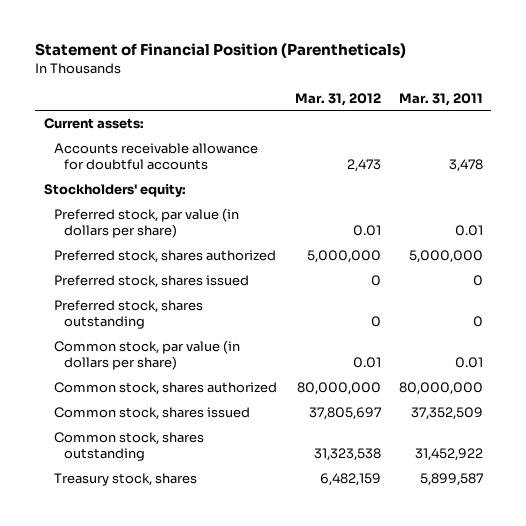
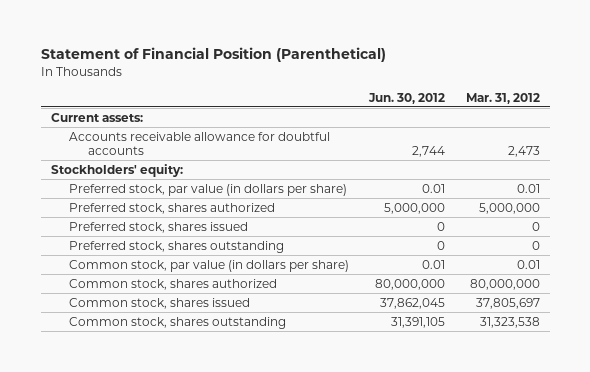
[34,43,406,59] Statement of Financial Position (Parentheticals) -> [40,47,386,63] Statement of Financial Position (Parenthetical)
[398,92,483,106] Mar. 31, 2011 -> none
none -> [368,92,446,104] Jun. 30, 2012
[54,473,198,487] Treasury stock, shares -> none

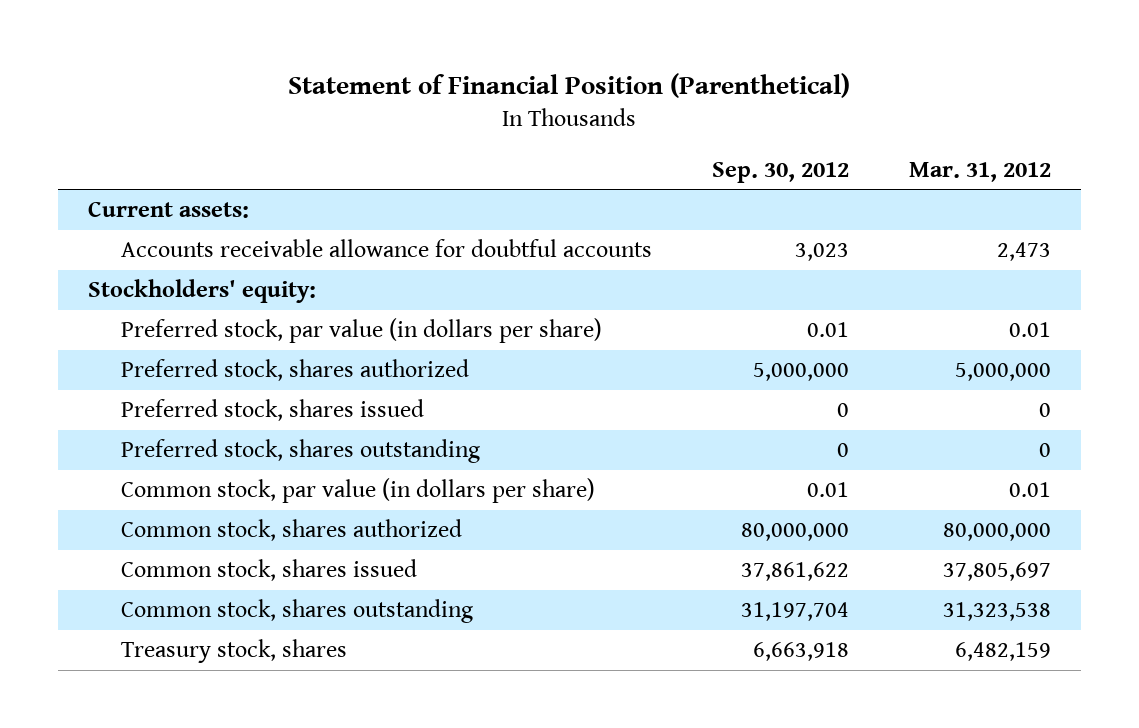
[368,92,446,104] Jun. 30, 2012 -> none
none -> [712,161,850,183] Sep. 30, 2012
none -> [121,639,348,664] Treasury stock, shares

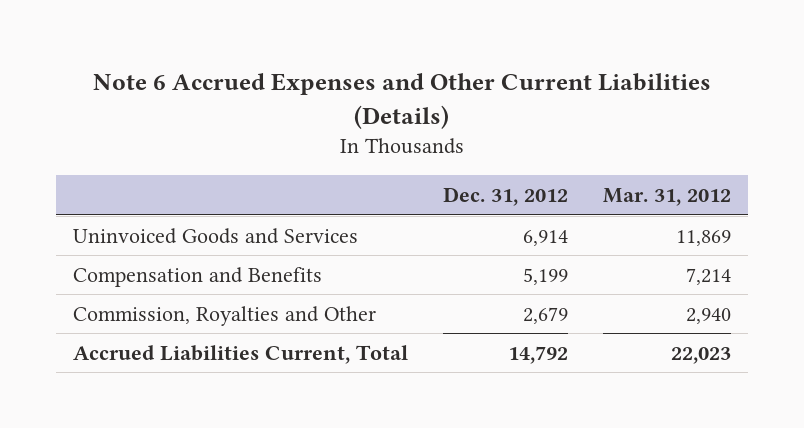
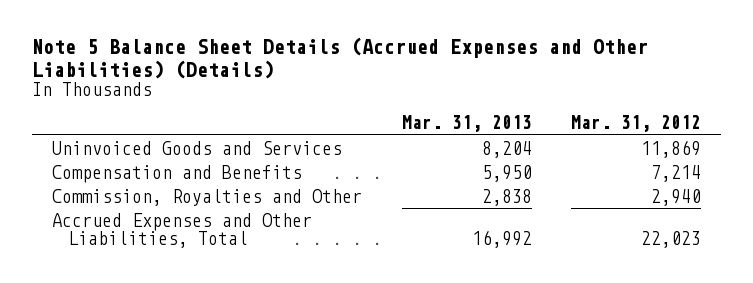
[92,72,711,129] Note 6 Accrued Expenses and Other Current Liabilities (Details) -> [31,37,648,79] Note 5 Balance Sheet Details (Accrued Expenses and Other Liabilities) (Details)
[442,187,568,207] Dec. 31, 2012 -> none
none -> [401,115,532,133] Mar. 31, 2013
[73,344,409,364] Accrued Liabilities Current, Total -> [51,212,312,249] Accrued Expenses and Other Liabilities, Total

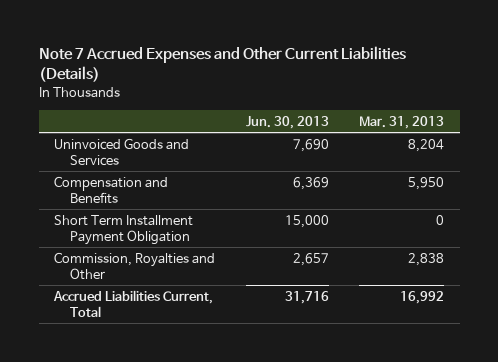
[31,37,648,79] Note 5 Balance Sheet Details (Accrued Expenses and Other Liabilities) (Details) -> [38,45,406,83] Note 7 Accrued Expenses and Other Current Liabilities (Details)
[571,115,702,133] Mar. 31, 2012 -> none
none -> [245,115,329,129] Jun. 30, 2013
none -> [53,214,193,245] Short Term Installment Payment Obligation
[51,212,312,249] Accrued Expenses and Other Liabilities, Total -> [52,289,213,317] Accrued Liabilities Current, Total

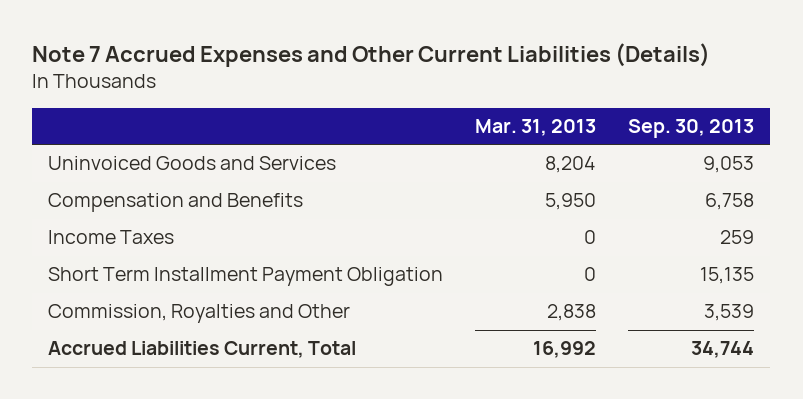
[245,115,329,129] Jun. 30, 2013 -> none
none -> [628,119,755,139] Sep. 30, 2013
none -> [48,230,175,245] Income Taxes

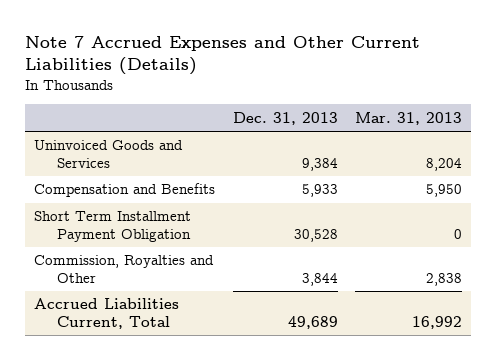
[628,119,755,139] Sep. 30, 2013 -> none
none -> [232,111,338,125] Dec. 31, 2013
[48,230,175,245] Income Taxes -> none

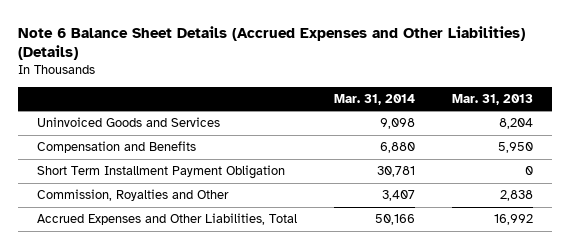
[25,35,421,76] Note 7 Accrued Expenses and Other Current Liabilities (Details) -> [18,25,526,61] Note 6 Balance Sheet Details (Accrued Expenses and Other Liabilities) (Details)
[232,111,338,125] Dec. 31, 2013 -> none
none -> [333,93,415,105] Mar. 31, 2014
[34,298,180,329] Accrued Liabilities Current, Total -> [36,213,297,226] Accrued Expenses and Other Liabilities, Total

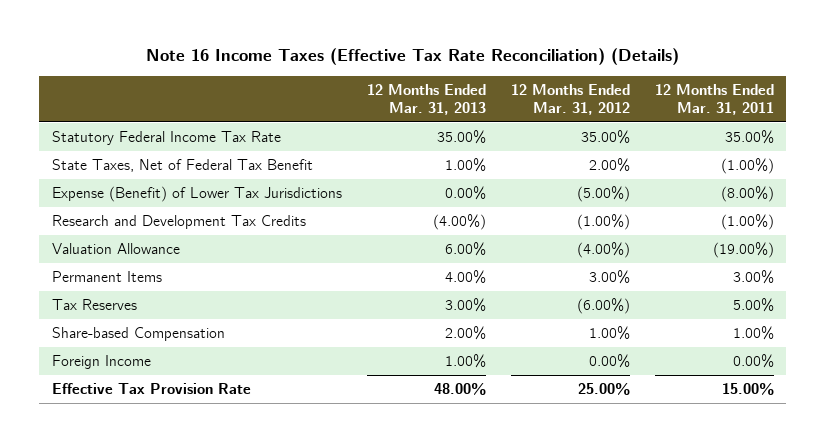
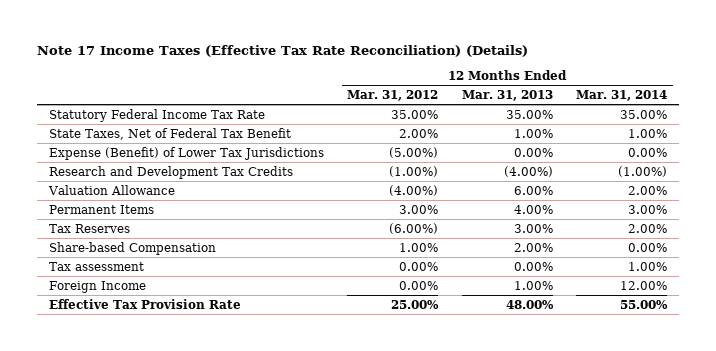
[145,48,679,66] Note 16 Income Taxes (Effective Tax Rate Reconciliation) (Details) -> [37,45,529,58] Note 17 Income Taxes (Effective Tax Rate Reconciliation) (Details)
[654,83,774,115] 12 Months Ended Mar. 31, 2011 -> none
none -> [575,90,667,102] Mar. 31, 2014
none -> [49,261,145,271] Tax assessment

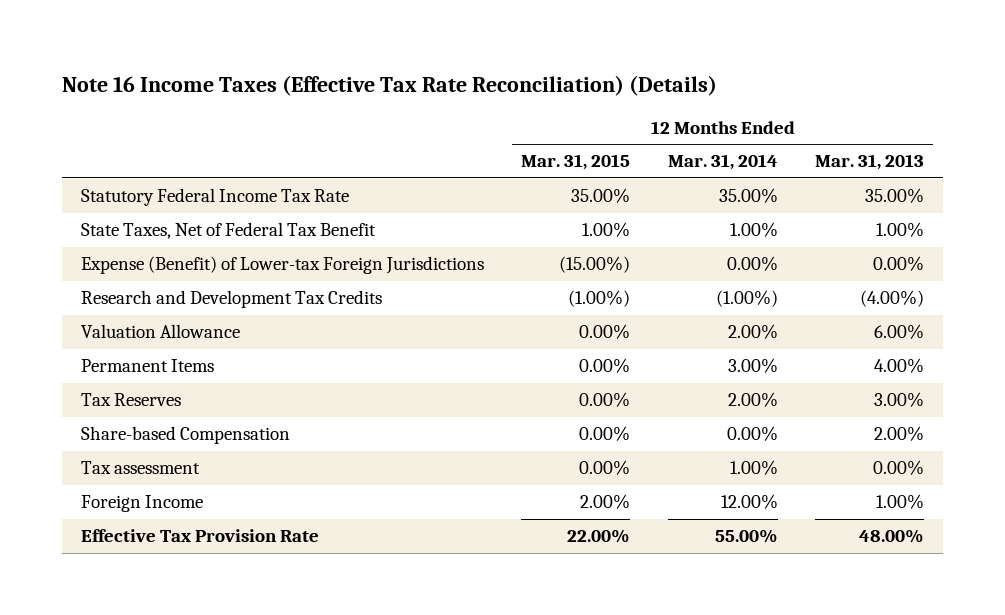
[37,45,529,58] Note 17 Income Taxes (Effective Tax Rate Reconciliation) (Details) -> [62,74,718,96] Note 16 Income Taxes (Effective Tax Rate Reconciliation) (Details)
[347,90,439,102] Mar. 31, 2012 -> none
none -> [521,154,631,171] Mar. 31, 2015
[49,146,325,160] Expense (Benefit) of Lower Tax Jurisdictions -> [80,256,484,275] Expense (Benefit) of Lower-tax Foreign Jurisdictions

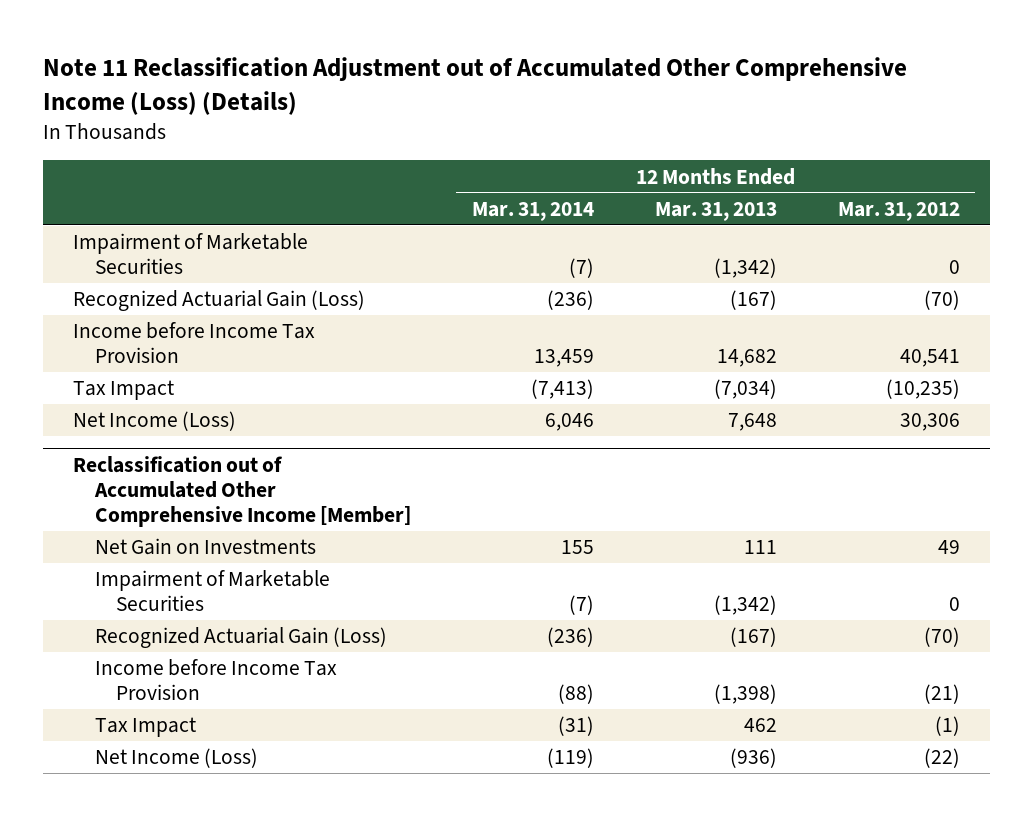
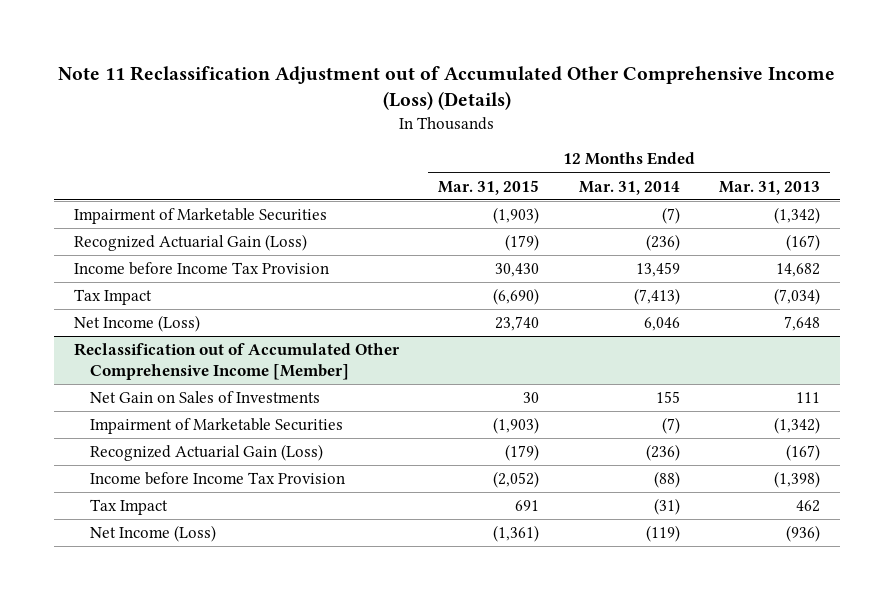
[837,201,960,221] Mar. 31, 2012 -> none
none -> [438,179,540,195] Mar. 31, 2015
[94,538,316,556] Net Gain on Investments -> [89,391,320,404] Net Gain on Sales of Investments

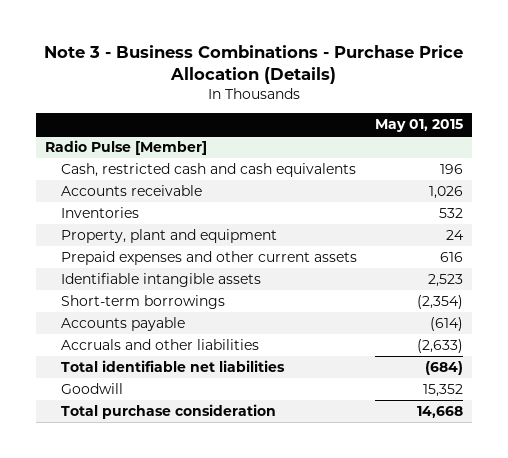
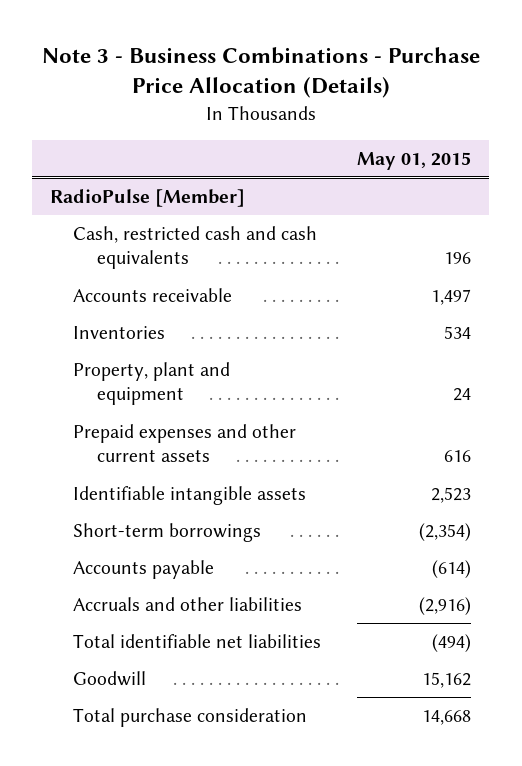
[45,140,208,156] Radio Pulse [Member] -> [50,189,246,208] RadioPulse [Member]
[429,186,464,200] 1,026 -> [431,289,472,306] 1,497
[439,208,464,219] 532 -> [444,326,472,340] 534
[417,339,464,354] (2,633) -> [419,597,472,616] (2,916)
[425,361,464,376] (684) -> [432,634,472,653] (494)
[423,384,464,398] 15,352 -> [422,672,472,689] 15,162

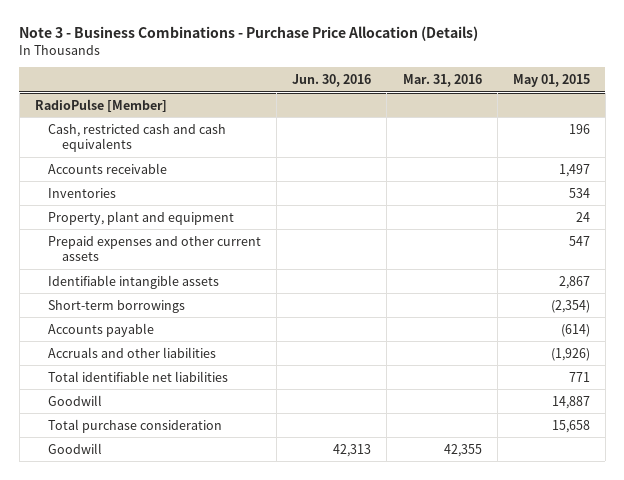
none -> [292,73,372,87] Jun. 30, 2016
none -> [402,73,482,87] Mar. 31, 2016
[444,450,472,463] 616 -> [568,235,590,246] 547
[431,487,472,504] 2,523 -> [558,275,590,289] 2,867
[419,597,472,616] (2,916) -> [550,347,590,361] (1,926)
[432,634,472,653] (494) -> [568,371,590,382] 771
[422,672,472,689] 15,162 -> [551,395,590,409] 14,887
[422,710,472,726] 14,668 -> [551,419,590,433] 15,658
none -> [48,442,103,454] Goodwill

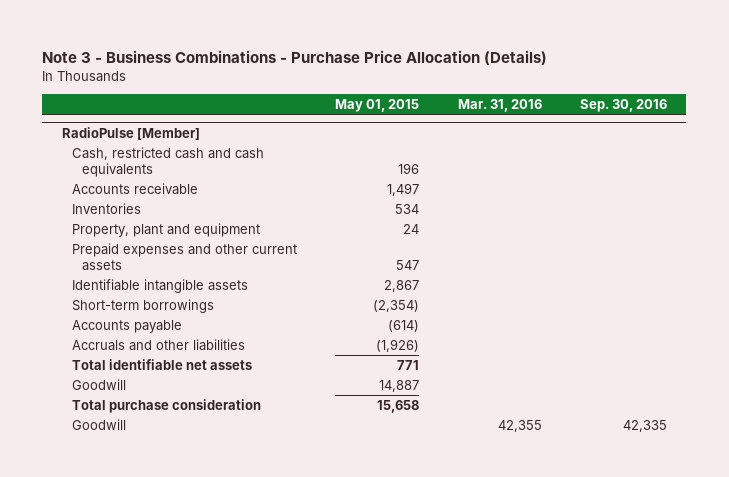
[292,73,372,87] Jun. 30, 2016 -> none
none -> [579,98,667,112] Sep. 30, 2016
[48,370,229,382] Total identifiable net liabilities -> [71,359,252,371] Total identifiable net assets

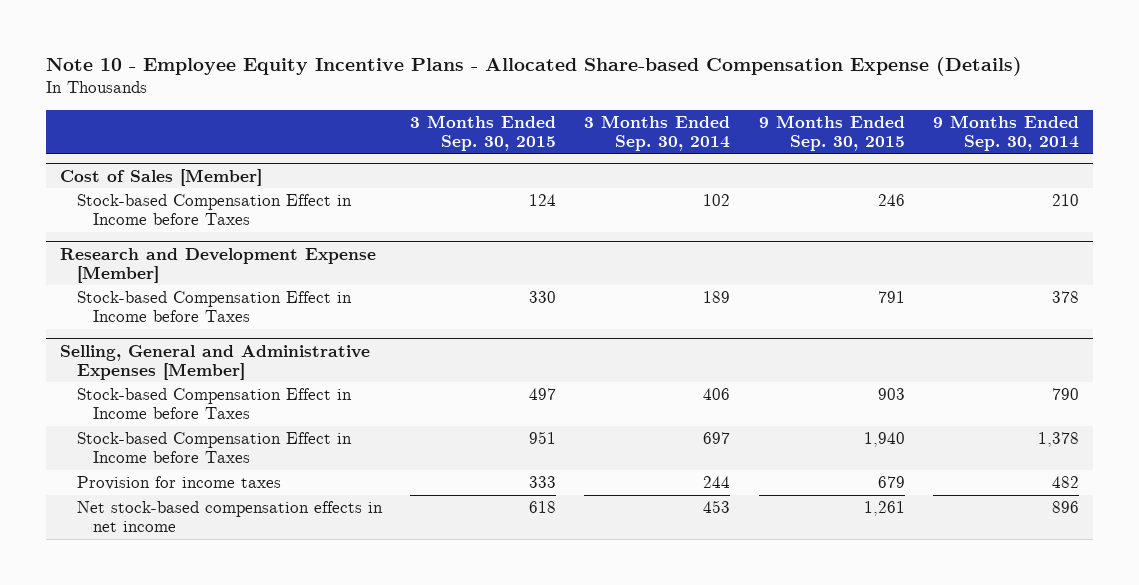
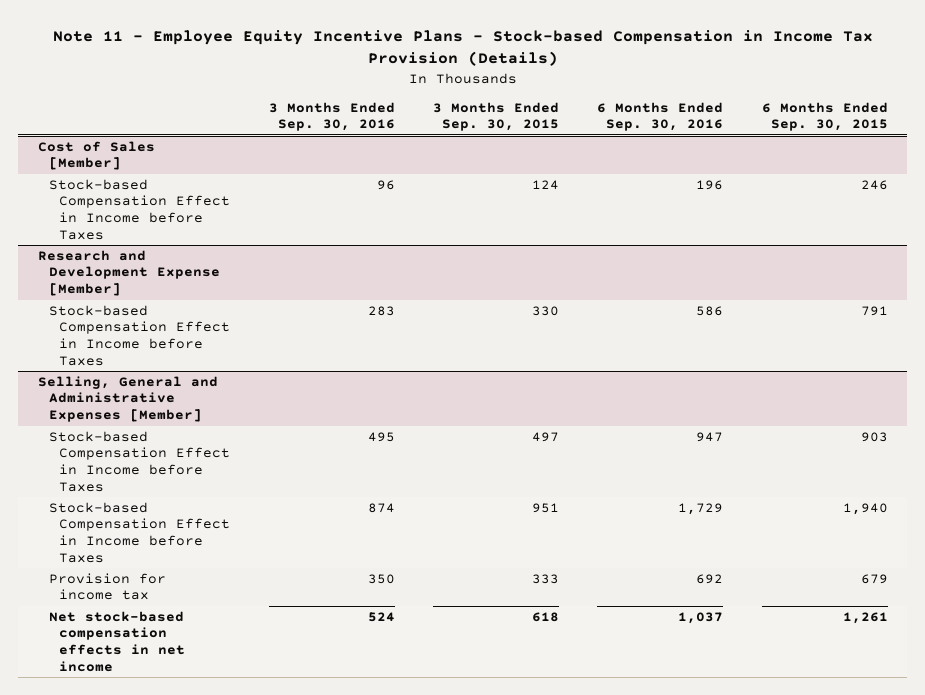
[46,57,1023,77] Note 10 - Employee Equity Incentive Plans - Allocated Share-based Compensation Expense (Details) -> [52,29,873,67] Note 11 - Employee Equity Incentive Plans - Stock-based Compensation in Income Tax Provision (Details)
[584,114,731,151] 3 Months Ended Sep. 30, 2014 -> none
[758,114,905,151] 9 Months Ended Sep. 30, 2015 -> none
[933,114,1080,151] 9 Months Ended Sep. 30, 2014 -> none
none -> [268,101,395,132] 3 Months Ended Sep. 30, 2016
none -> [597,101,724,132] 6 Months Ended Sep. 30, 2016
none -> [761,101,888,132] 6 Months Ended Sep. 30, 2015
[76,475,281,490] Provision for income taxes -> [48,572,166,601] Provision for income tax

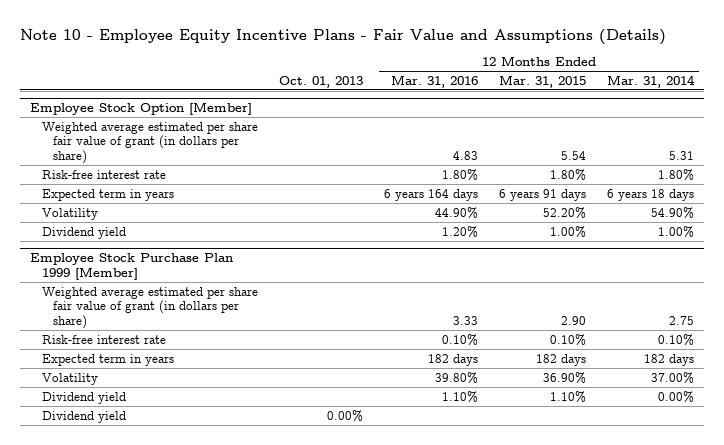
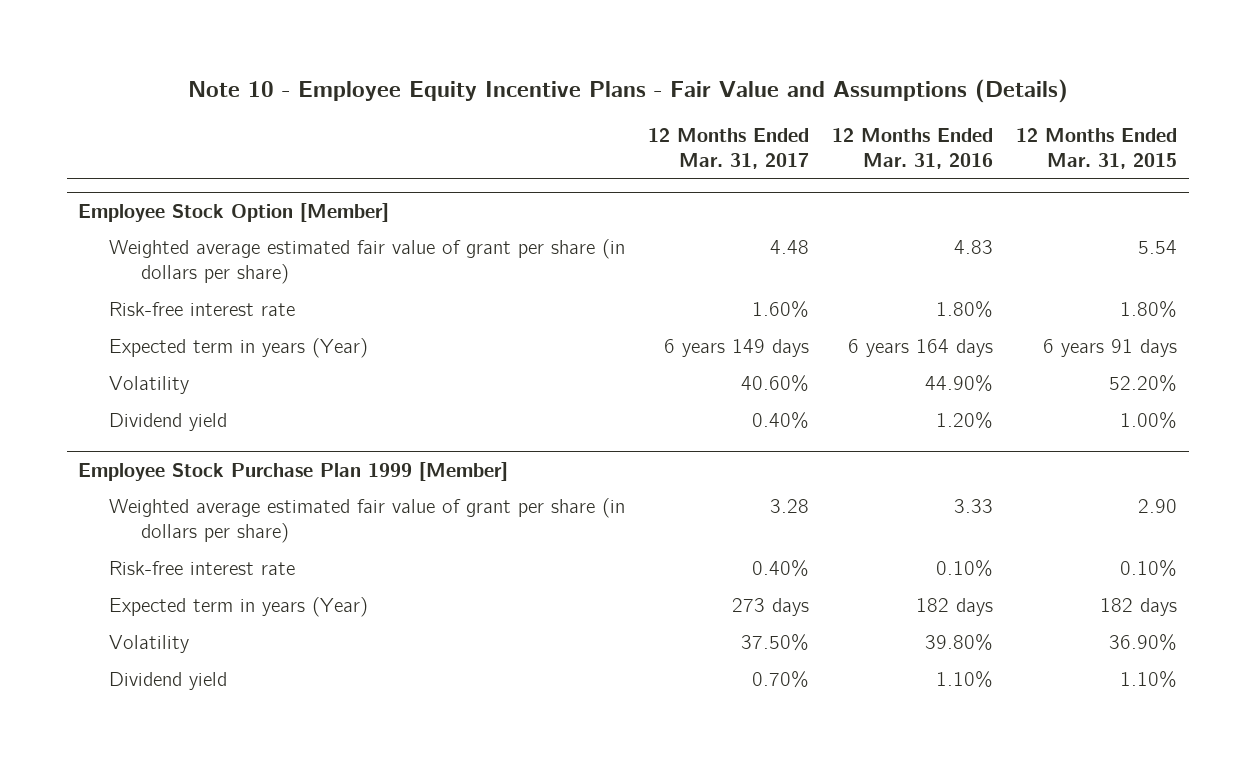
[278,75,363,88] Oct. 01, 2013 -> none
[606,74,695,88] Mar. 31, 2014 -> none
none -> [648,128,810,170] 12 Months Ended Mar. 31, 2017
[41,121,258,165] Weighted average estimated per share fair value of grant (in dollars per share) -> [109,239,626,285] Weighted average estimated fair value of grant per share (in dollars per share)
[41,188,174,201] Expected term in years -> [109,338,369,359] Expected term in years (Year)
[41,286,258,330] Weighted average estimated per share fair value of grant (in dollars per share) -> [109,498,626,544] Weighted average estimated fair value of grant per share (in dollars per share)
[41,353,174,366] Expected term in years -> [109,597,369,618] Expected term in years (Year)
[41,410,126,423] Dividend yield -> none

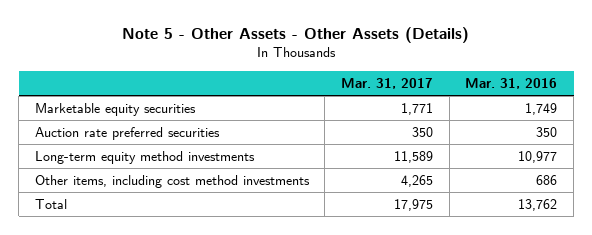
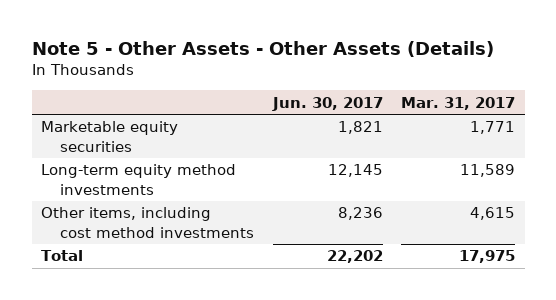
[465,77,558,89] Mar. 31, 2016 -> none
none -> [271,96,383,111] Jun. 30, 2017
[34,126,220,140] Auction rate preferred securities -> none
[401,174,434,187] 4,265 -> [470,207,516,221] 4,615

